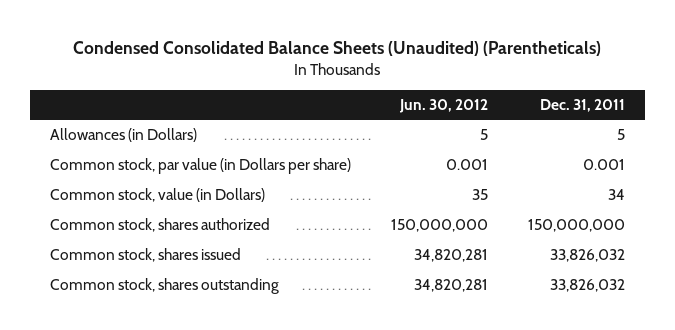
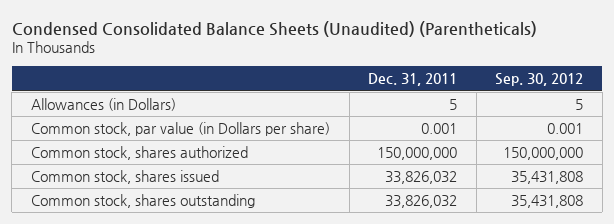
[398,98,488,113] Jun. 30, 2012 -> none
none -> [495,73,584,87] Sep. 30, 2012
[50,188,266,203] Common stock, value (in Dollars) -> none

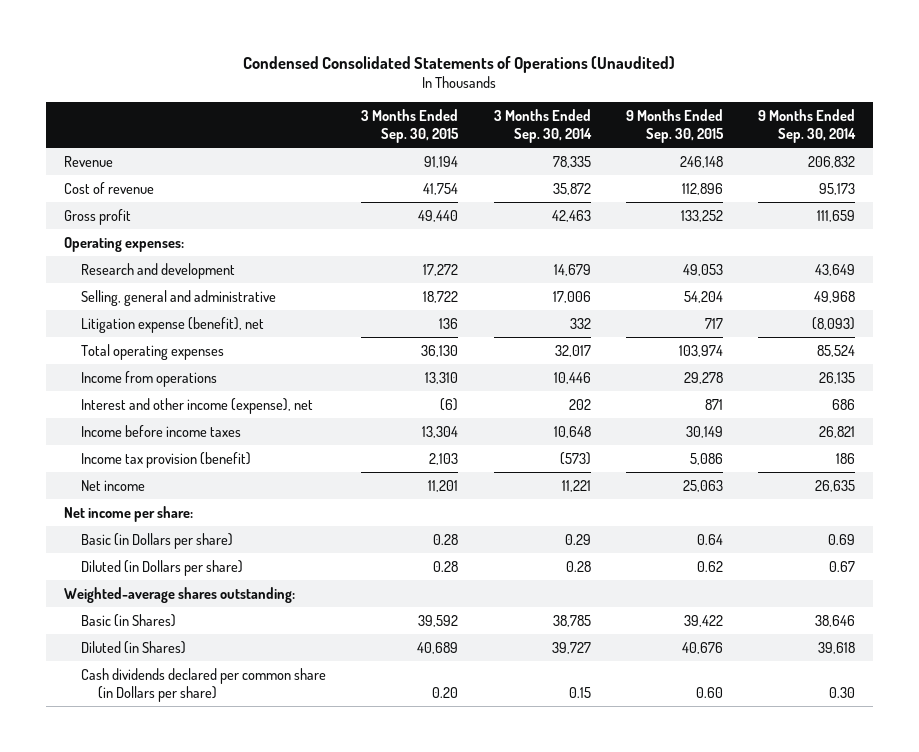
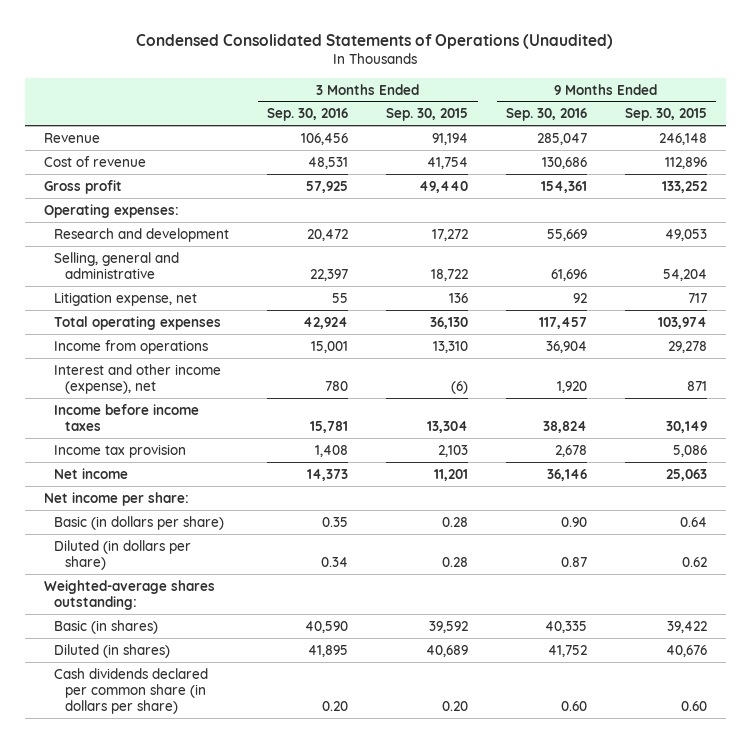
[493,109,592,143] 3 Months Ended Sep. 30, 2014 -> none
[758,109,857,143] 9 Months Ended Sep. 30, 2014 -> none
none -> [267,108,349,122] Sep. 30, 2016
none -> [506,108,588,122] Sep. 30, 2016
[81,316,265,333] Litigation expense (benefit), net -> [54,291,198,306] Litigation expense, net
[81,451,252,468] Income tax provision (benefit) -> [54,443,187,458] Income tax provision
[81,532,234,549] Basic (in Dollars per share) -> [54,515,225,530] Basic (in dollars per share)
[81,559,244,576] Diluted (in Dollars per share) -> [54,539,192,570] Diluted (in dollars per share)
[81,613,177,627] Basic (in Shares) -> [54,619,159,634] Basic (in shares)
[81,640,187,654] Diluted (in Shares) -> [54,643,171,658] Diluted (in shares)
[81,667,327,702] Cash dividends declared per common share (in Dollars per share) -> [54,667,209,715] Cash dividends declared per common share (in dollars per share)

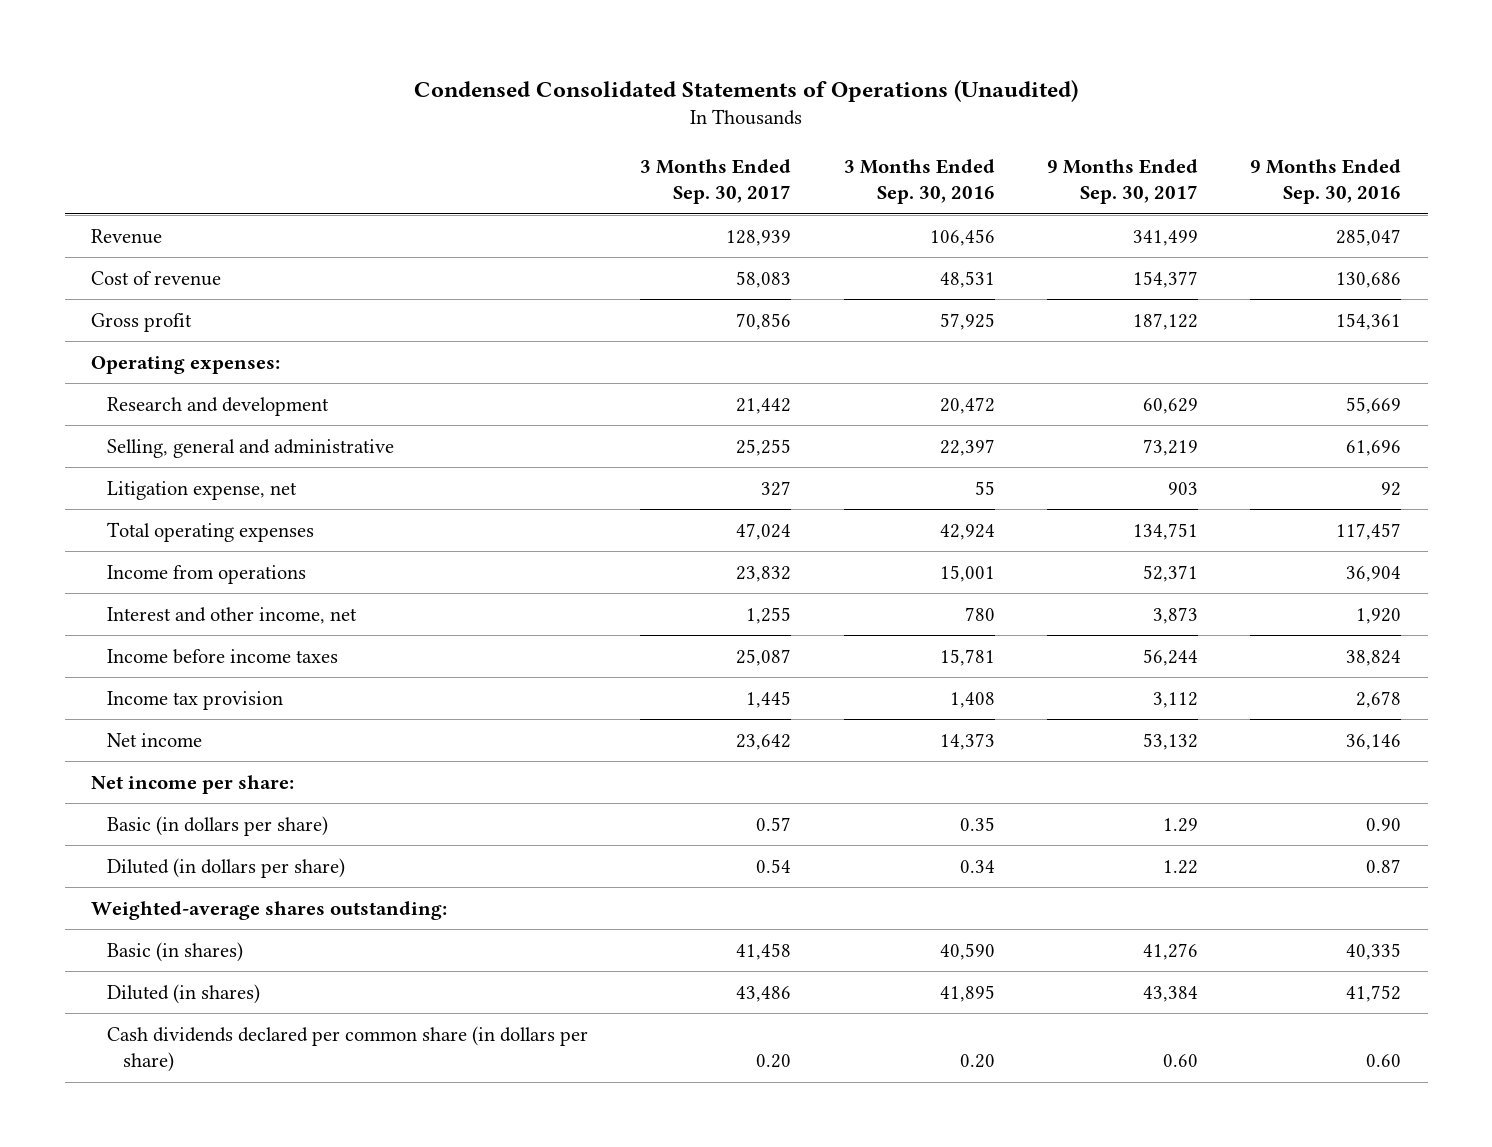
[386,108,469,122] Sep. 30, 2015 -> none
[624,108,707,122] Sep. 30, 2015 -> none
none -> [640,158,792,205] 3 Months Ended Sep. 30, 2017
none -> [1047,158,1199,205] 9 Months Ended Sep. 30, 2017
[54,363,222,394] Interest and other income (expense), net -> [106,606,357,624] Interest and other income, net

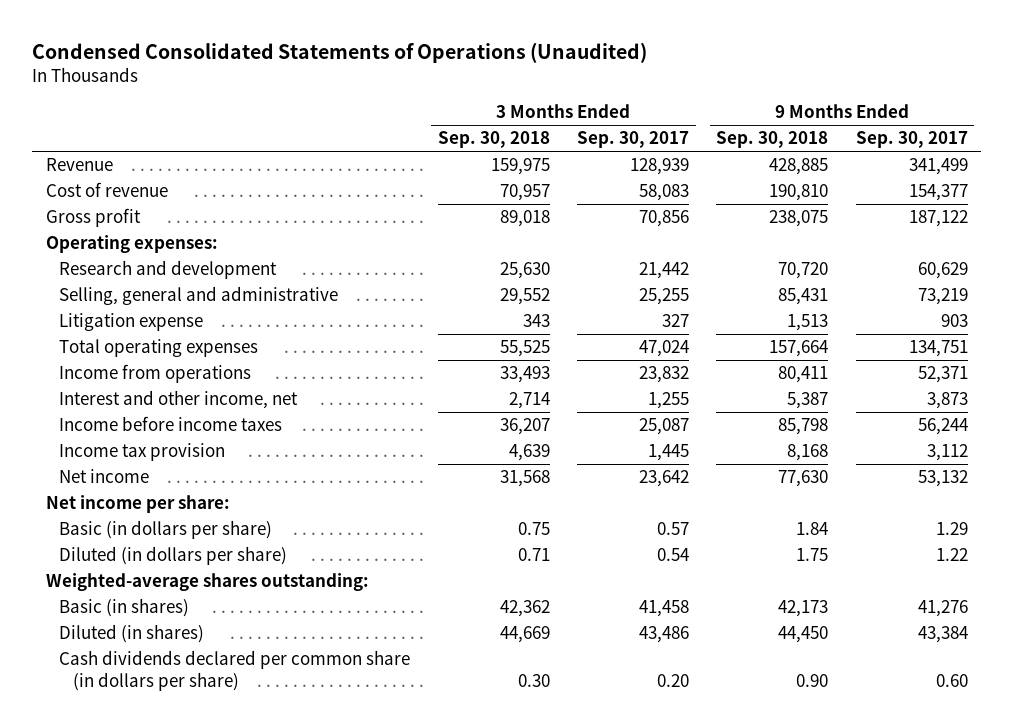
[843,158,995,205] 3 Months Ended Sep. 30, 2016 -> none
[1250,158,1402,205] 9 Months Ended Sep. 30, 2016 -> none
none -> [437,131,550,149] Sep. 30, 2018
none -> [716,131,829,149] Sep. 30, 2018
[106,480,297,500] Litigation expense, net -> [59,313,204,332] Litigation expense

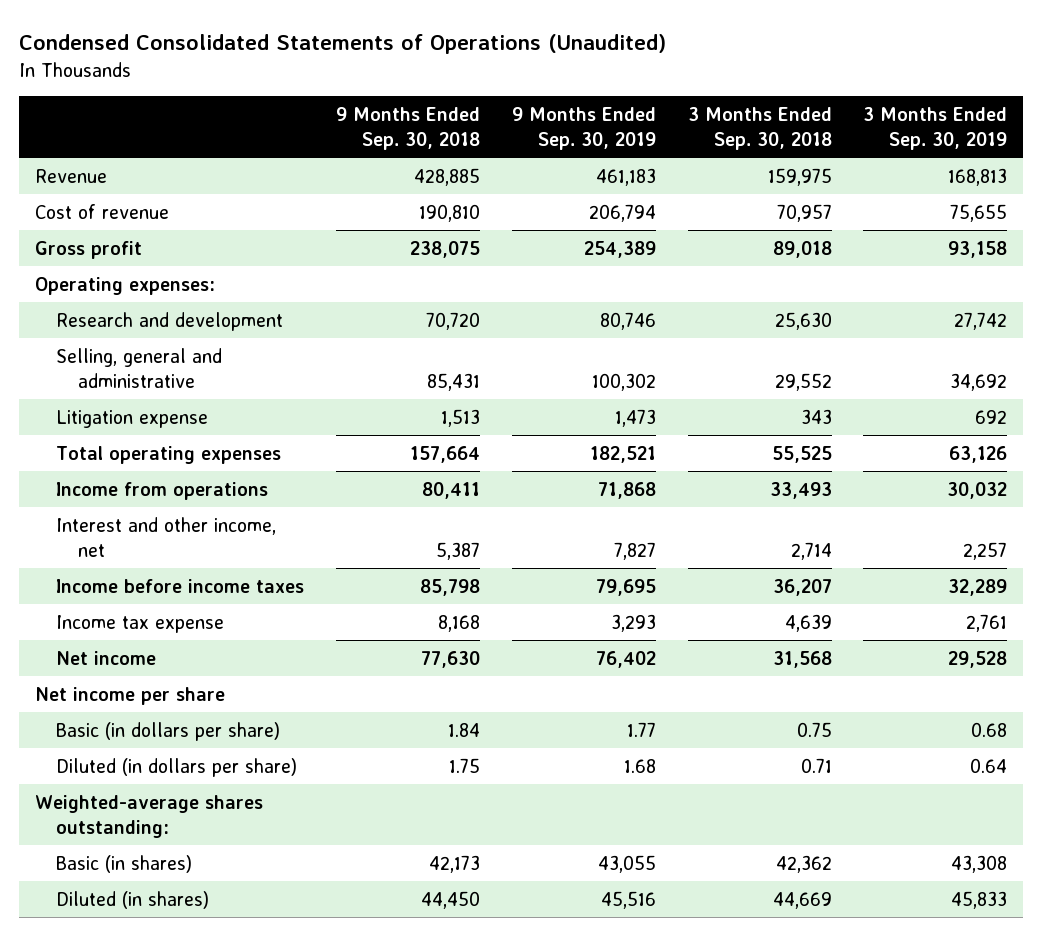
[577,131,690,149] Sep. 30, 2017 -> none
[855,131,968,149] Sep. 30, 2017 -> none
none -> [511,106,656,150] 9 Months Ended Sep. 30, 2019
none -> [863,106,1008,150] 3 Months Ended Sep. 30, 2019
[59,443,226,462] Income tax provision -> [56,614,225,633] Income tax expense
[45,495,230,514] Net income per share: -> [35,686,226,705] Net income per share
[59,650,411,691] Cash dividends declared per common share (in dollars per share) -> none

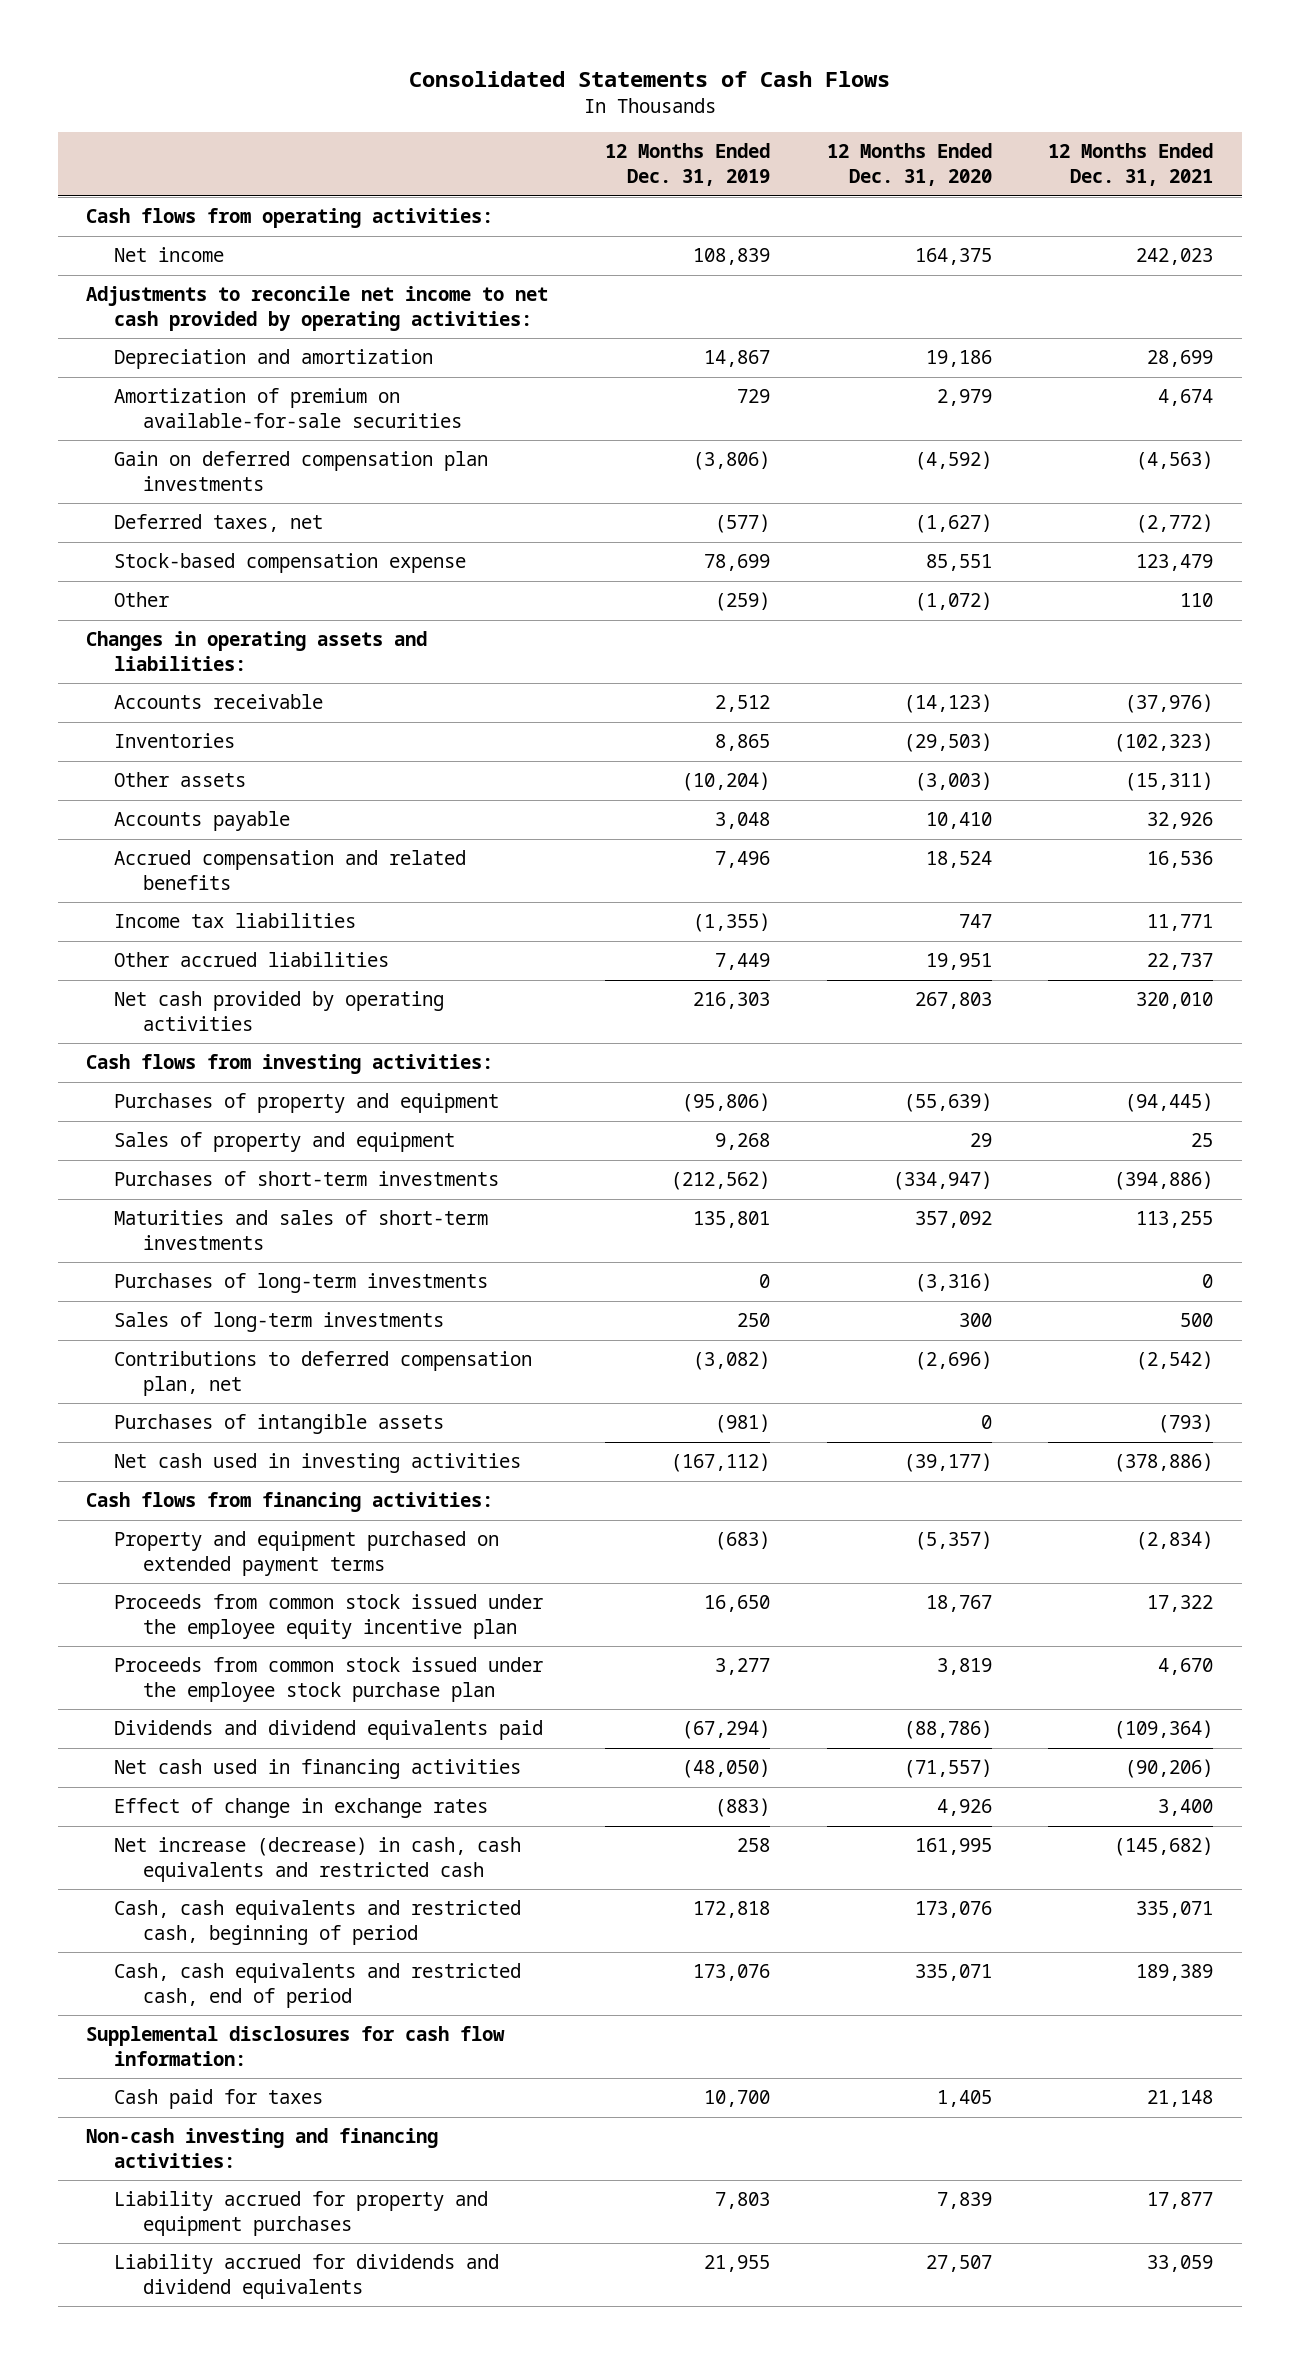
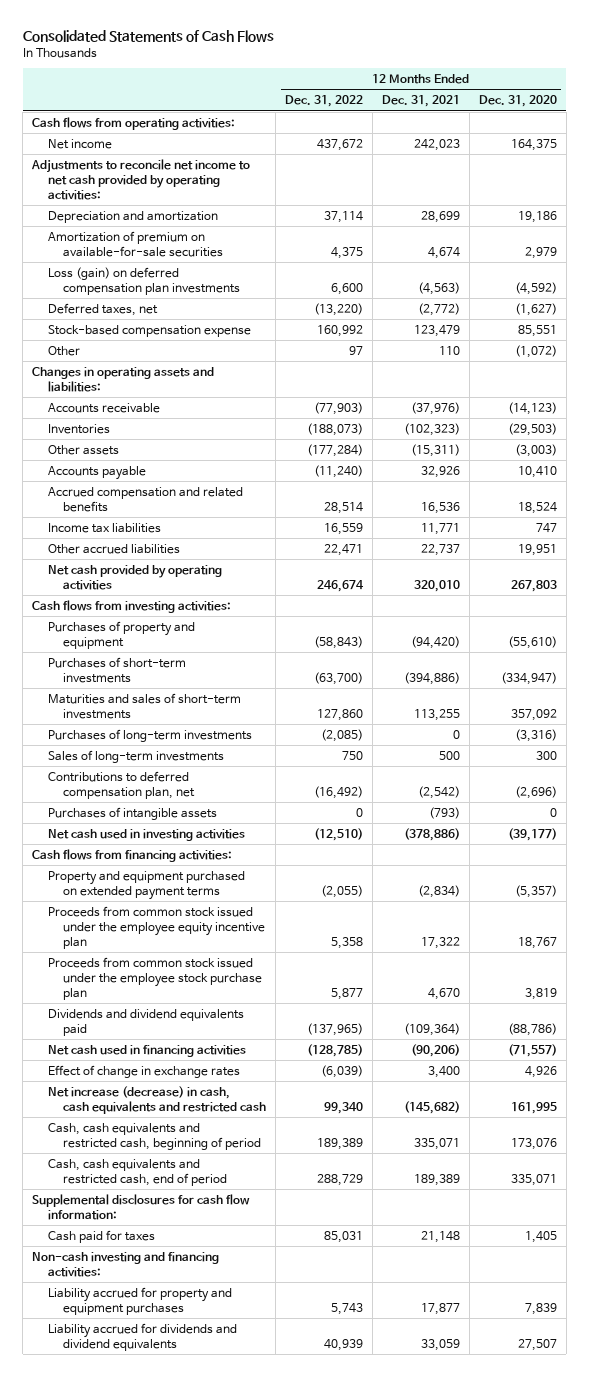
[604,143,770,186] 12 Months Ended Dec. 31, 2019 -> none
none -> [285,95,364,108] Dec. 31, 2022
[114,451,489,491] Gain on deferred compensation plan investments -> [47,266,241,295] Loss (gain) on deferred compensation plan investments
[114,1132,456,1153] Sales of property and equipment -> none
[903,1093,992,1113] (55,639) -> [507,635,557,649] (55,610)
[1125,1093,1214,1113] (94,445) -> [410,635,460,649] (94,420)

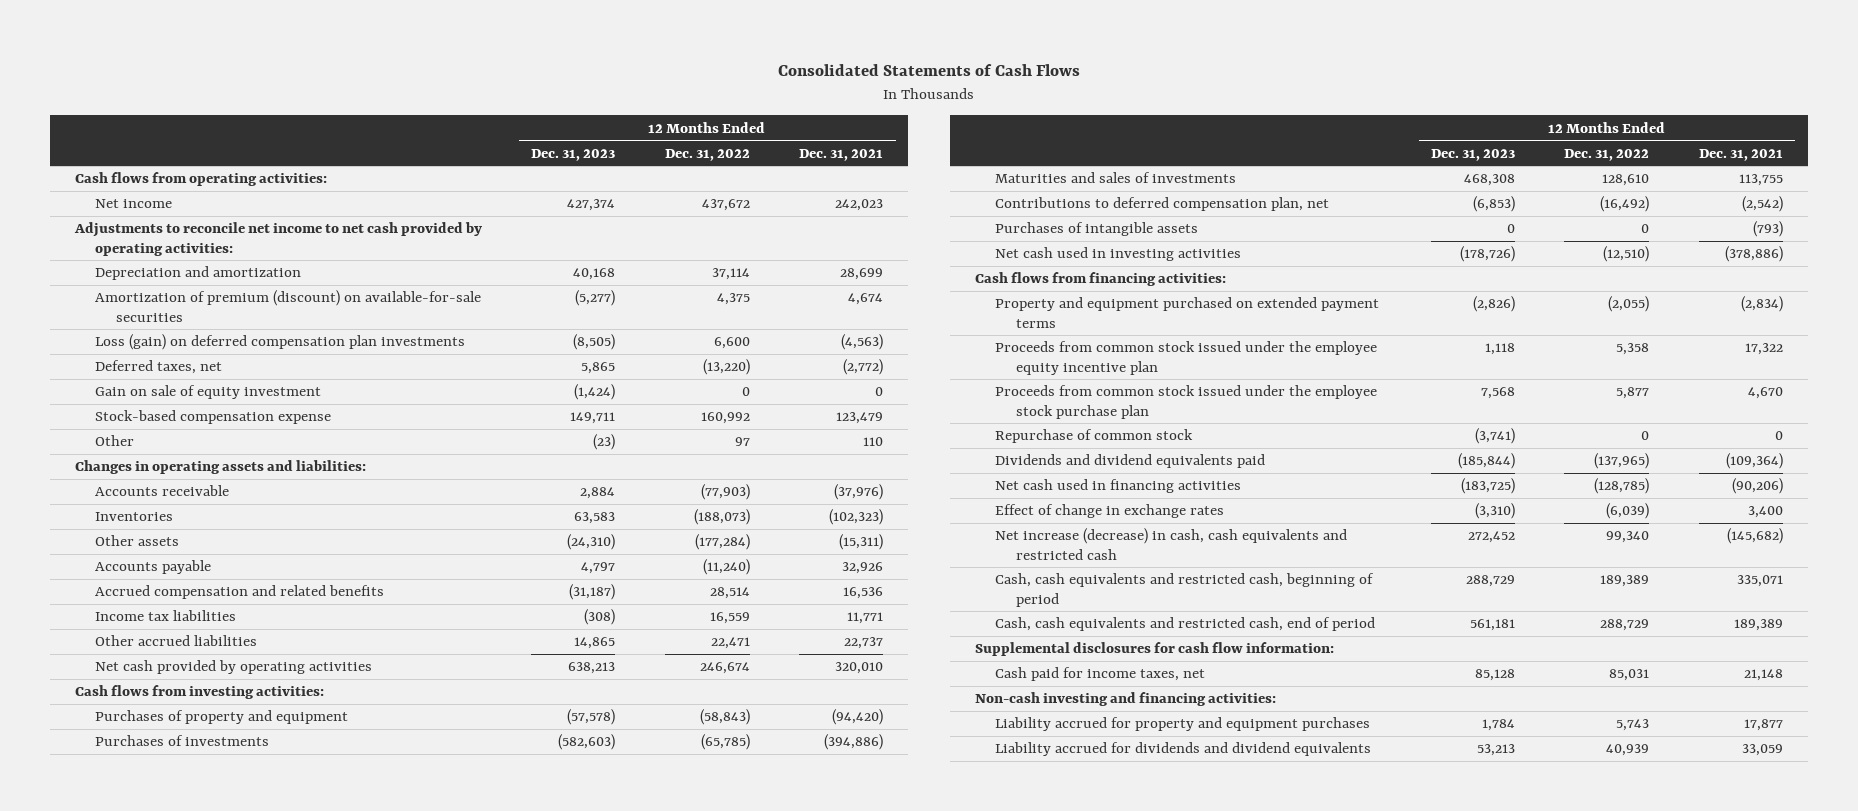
[478,95,557,108] Dec. 31, 2020 -> none
none -> [531,148,616,161] Dec. 31, 2023
[47,230,224,257] Amortization of premium on available-for-sale securities -> [95,290,482,322] Amortization of premium (discount) on available-for-sale securities
none -> [95,385,322,400] Gain on sale of equity investment
[47,728,252,742] Purchases of long-term investments -> none
[47,749,224,763] Sales of long-term investments -> none
[47,656,186,683] Purchases of short-term investments -> [95,735,270,747] Purchases of investments
[314,671,364,685] (63,700) -> [700,734,750,751] (65,785)
[47,692,241,719] Maturities and sales of short-term investments -> [995,172,1237,184] Maturities and sales of investments
[317,708,364,721] 127,860 -> [1602,174,1650,187] 128,610
[413,708,460,721] 113,255 -> [1738,174,1783,187] 113,755
none -> [995,429,1194,444] Repurchase of common stock
[47,1229,155,1243] Cash paid for taxes -> [995,667,1206,682] Cash paid for income taxes, net

